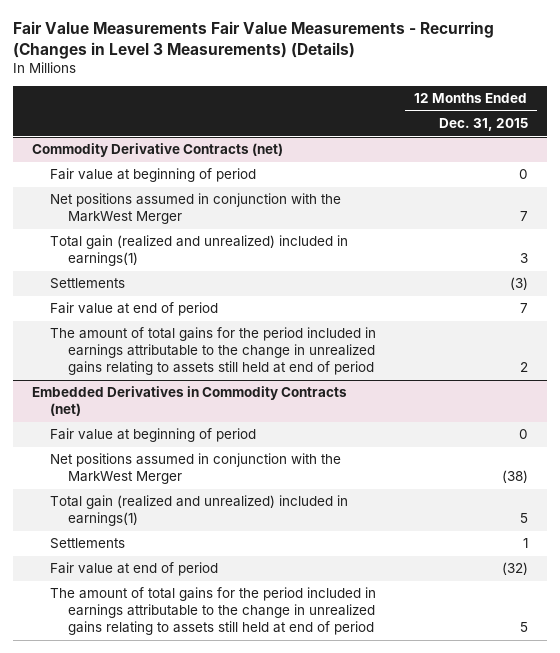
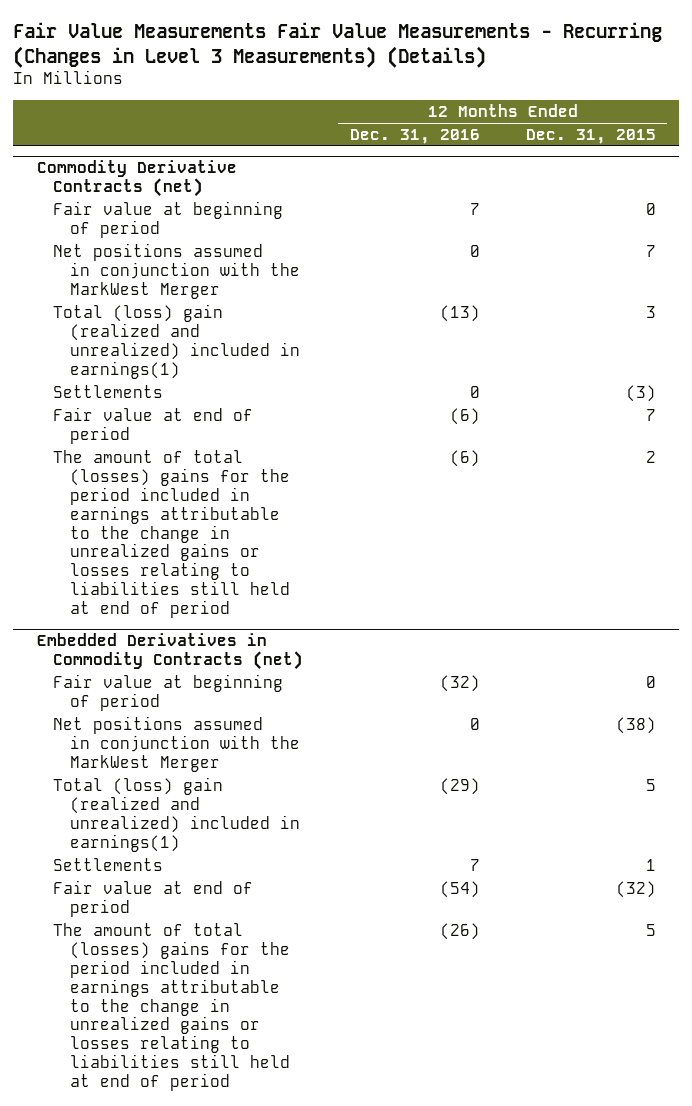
none -> [349,128,480,144] Dec. 31, 2016
[49,235,348,267] Total gain (realized and unrealized) included in earnings(1) -> [53,303,300,379] Total (loss) gain (realized and unrealized) included in earnings(1)
[49,327,376,376] The amount of total gains for the period included in earnings attributable to the change in unrealized gains relating to assets still held at end of period -> [53,449,290,619] The amount of total (losses) gains for the period included in earnings attributable to the change in unrealized gains or losses relating to liabilities still held at end of period
[49,495,348,527] Total gain (realized and unrealized) included in earnings(1) -> [53,776,300,852] Total (loss) gain (realized and unrealized) included in earnings(1)
[49,587,376,636] The amount of total gains for the period included in earnings attributable to the change in unrealized gains relating to assets still held at end of period -> [53,922,290,1092] The amount of total (losses) gains for the period included in earnings attributable to the change in unrealized gains or losses relating to liabilities still held at end of period

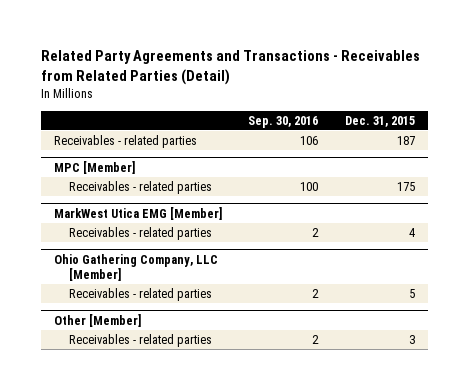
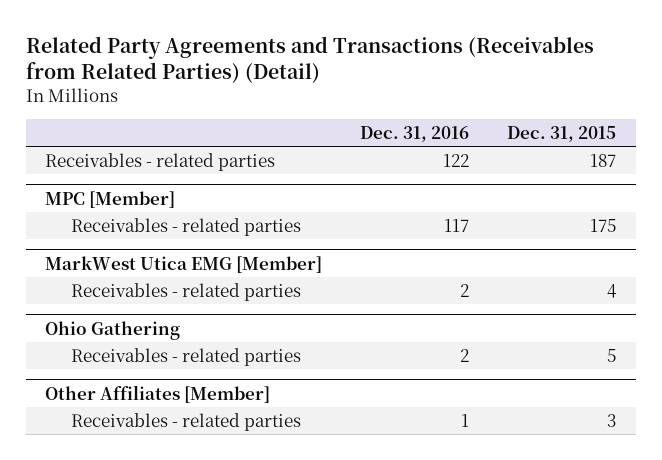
[41,49,421,85] Related Party Agreements and Transactions - Receivables from Related Parties (Detail) -> [26,35,595,83] Related Party Agreements and Transactions (Receivables from Related Parties) (Detail)
[248,115,319,128] Sep. 30, 2016 -> none
none -> [360,125,470,142] Dec. 31, 2016
[54,253,219,282] Ohio Gathering Company, LLC [Member] -> [45,320,181,340] Ohio Gathering
[54,313,142,327] Other [Member] -> [45,384,271,403] Other Affiliates [Member]

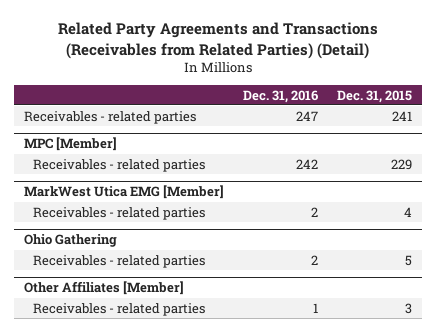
[443,153,470,167] 122 -> [296,110,319,121] 247
[590,153,617,167] 187 -> [392,110,413,121] 241
[444,218,470,232] 117 -> [296,158,319,169] 242
[590,218,617,232] 175 -> [391,158,413,170] 229

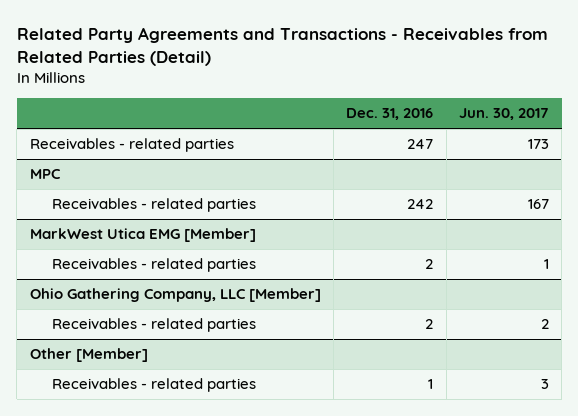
[58,22,379,59] Related Party Agreements and Transactions (Receivables from Related Parties) (Detail) -> [16,26,548,66] Related Party Agreements and Transactions - Receivables from Related Parties (Detail)
[337,89,413,103] Dec. 31, 2015 -> none
none -> [458,108,549,121] Jun. 30, 2017
[23,137,117,152] MPC [Member] -> [29,169,60,180] MPC
[23,234,117,248] Ohio Gathering -> [29,288,321,303] Ohio Gathering Company, LLC [Member]
[23,281,184,296] Other Affiliates [Member] -> [29,348,148,363] Other [Member]

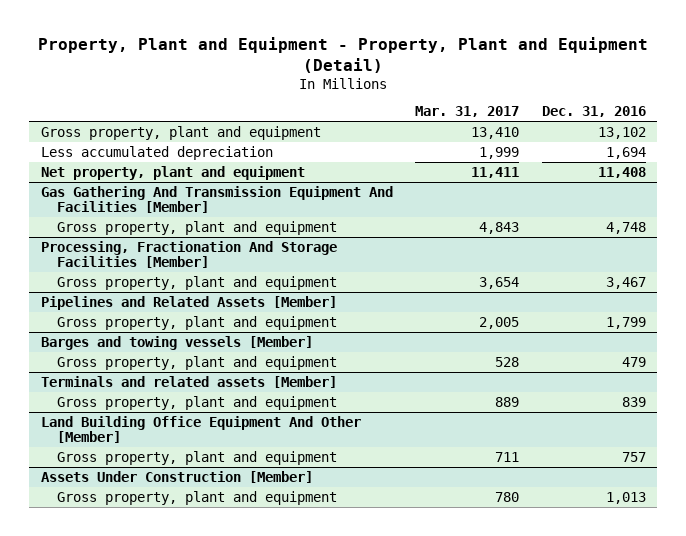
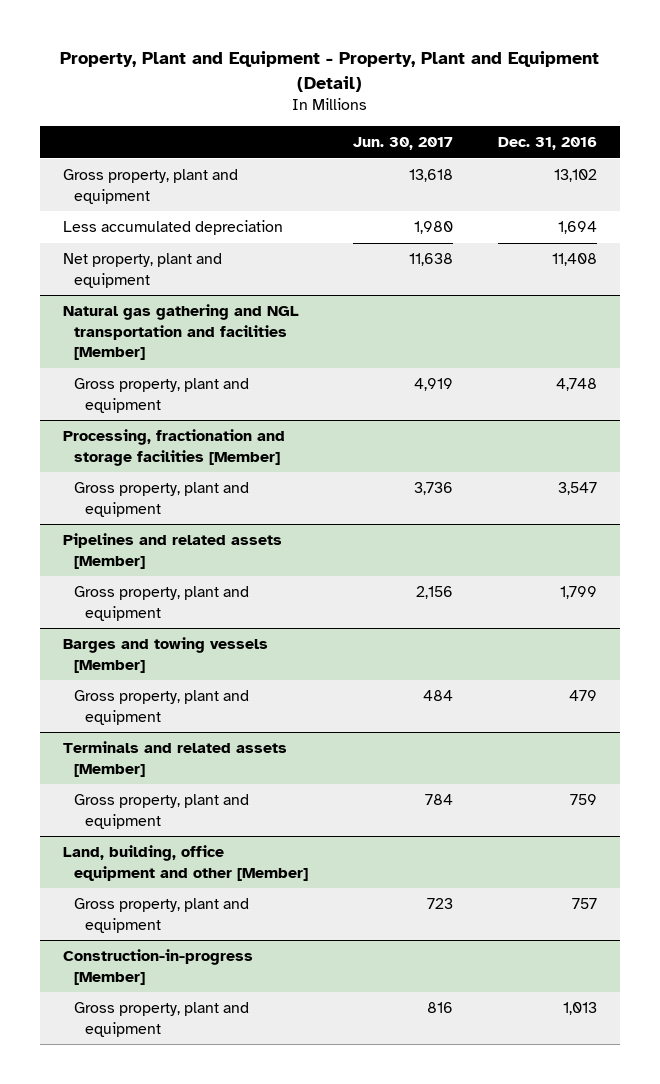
[415,106,520,118] Mar. 31, 2017 -> none
none -> [353,137,454,151] Jun. 30, 2017
[40,185,393,214] Gas Gathering And Transmission Equipment And Facilities [Member] -> [62,304,299,361] Natural gas gathering and NGL transportation and facilities [Member]
[40,240,337,269] Processing, Fractionation And Storage Facilities [Member] -> [62,429,285,466] Processing, fractionation and storage facilities [Member]
[605,276,646,289] 3,467 -> [558,482,598,496] 3,547
[40,295,337,310] Pipelines and Related Assets [Member] -> [62,533,282,569] Pipelines and related assets [Member]
[621,396,646,407] 839 -> [570,794,598,806] 759
[40,415,361,444] Land Building Office Equipment And Other [Member] -> [62,845,308,881] Land, building, office equipment and other [Member]
[40,470,313,483] Assets Under Construction [Member] -> [62,949,253,985] Construction-in-progress [Member]

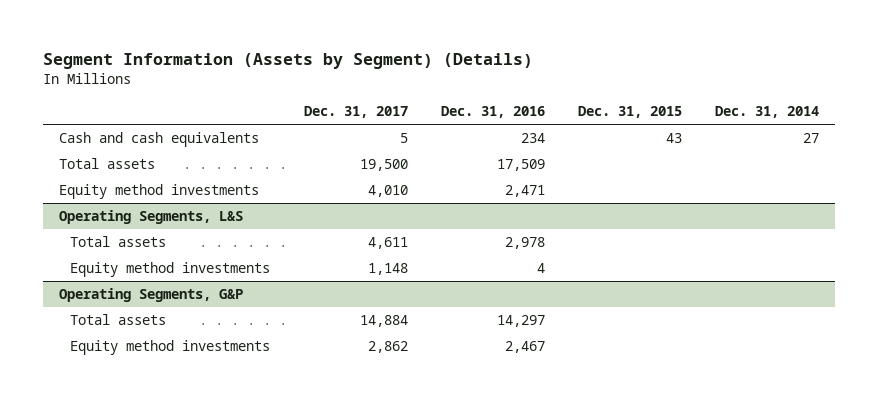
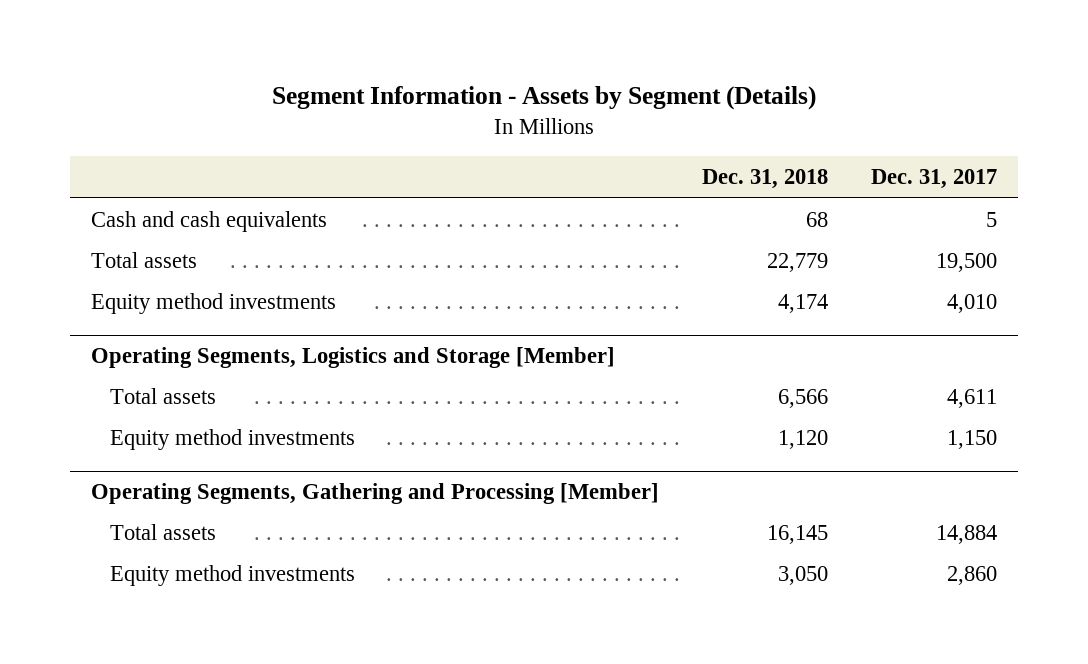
[42,52,533,69] Segment Information (Assets by Segment) (Details) -> [271,86,816,111] Segment Information - Assets by Segment (Details)
[440,106,545,119] Dec. 31, 2016 -> none
[577,106,682,119] Dec. 31, 2015 -> none
[714,106,819,119] Dec. 31, 2014 -> none
none -> [701,169,828,190] Dec. 31, 2018
[59,210,244,225] Operating Segments, L&S -> none
none -> [90,346,615,368] Operating Segments, Logistics and Storage [Member]
[59,288,244,303] Operating Segments, G&P -> none
[367,263,408,276] 1,148 -> [946,429,997,449] 1,150
none -> [90,482,659,504] Operating Segments, Gathering and Processing [Member]
[367,341,408,354] 2,862 -> [946,565,997,585] 2,860

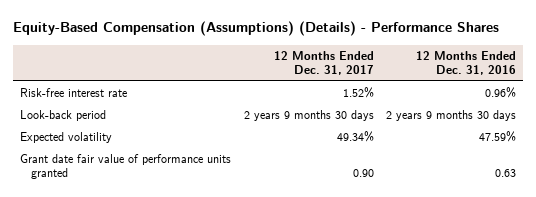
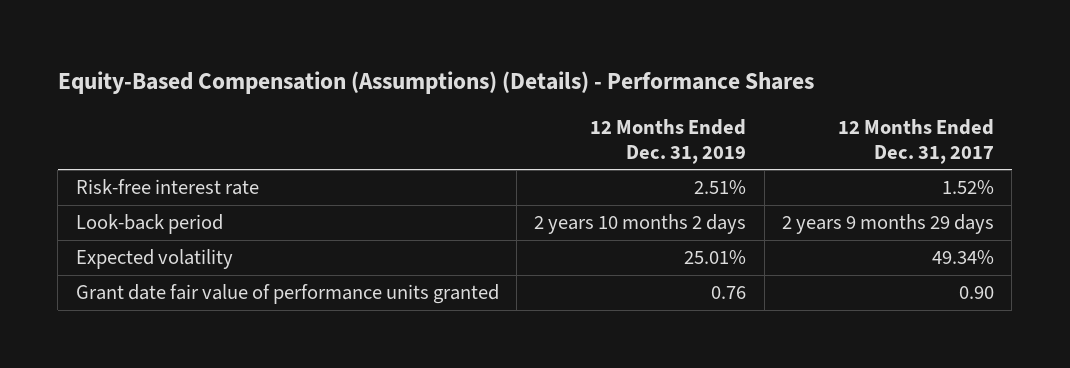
[416,50,517,75] 12 Months Ended Dec. 31, 2016 -> none
none -> [590,118,747,164] 12 Months Ended Dec. 31, 2019
[243,110,374,122] 2 years 9 months 30 days -> [782,214,995,235] 2 years 9 months 29 days

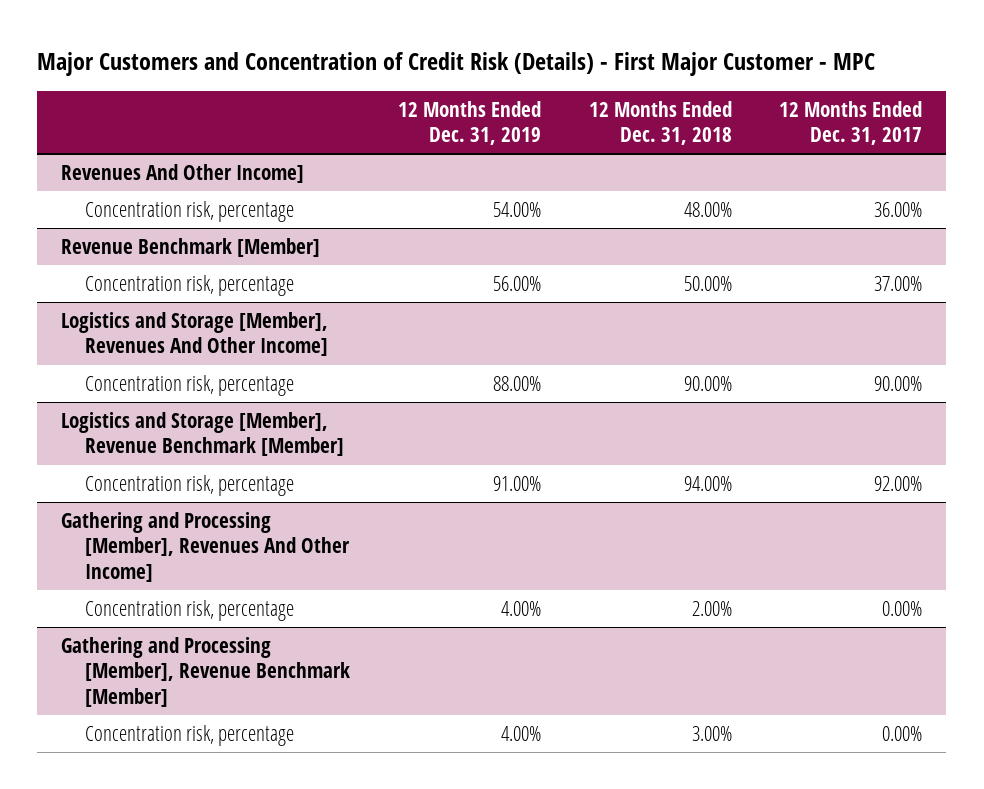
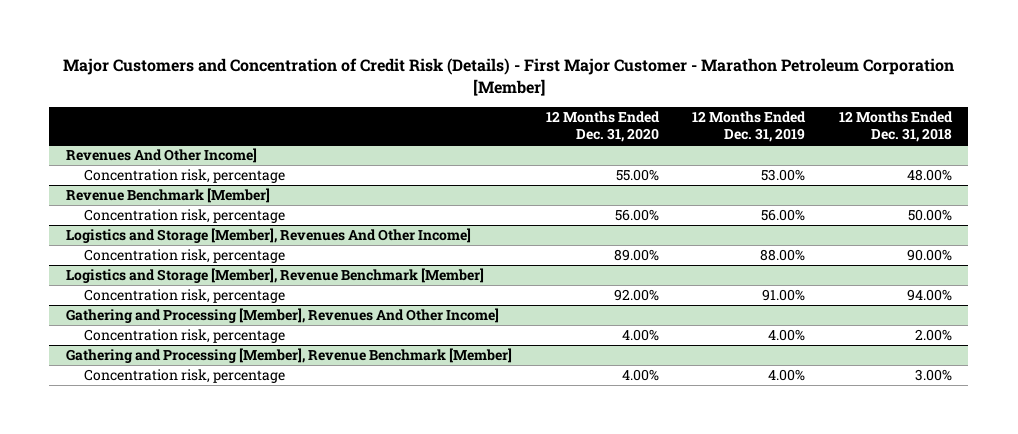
[37,51,876,76] Major Customers and Concentration of Credit Risk (Details) - First Major Customer - MPC -> [62,58,954,97] Major Customers and Concentration of Credit Risk (Details) - First Major Customer - Marathon Petroleum Corporation [Member]
[779,100,923,146] 12 Months Ended Dec. 31, 2017 -> none
none -> [545,111,660,143] 12 Months Ended Dec. 31, 2020
[492,202,541,218] 54.00% -> [761,169,806,182] 53.00%

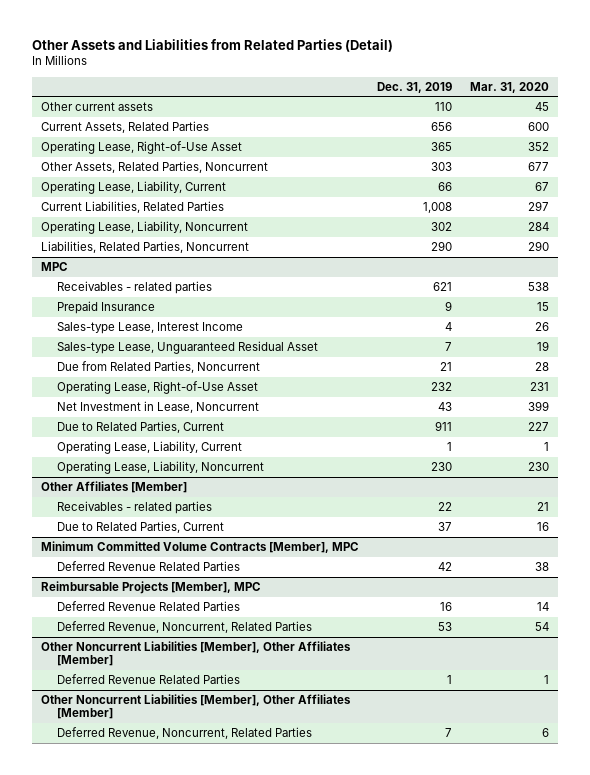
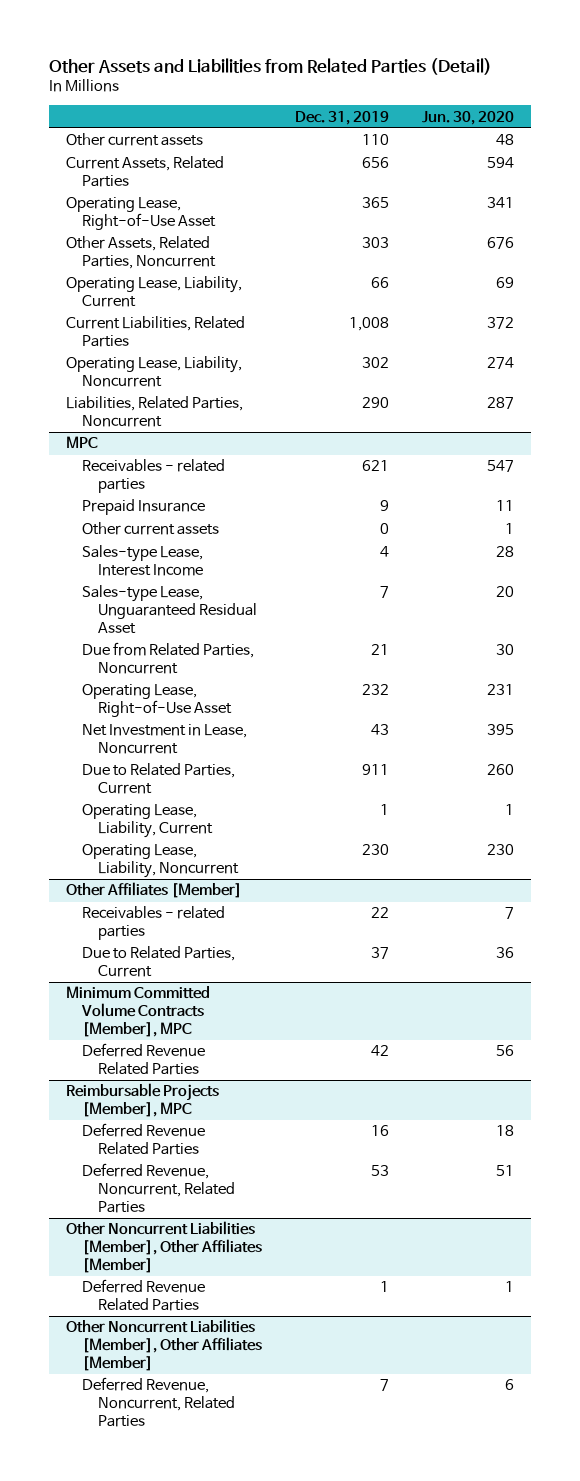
[469,81,549,93] Mar. 31, 2020 -> none
none -> [422,110,515,125] Jun. 30, 2020
none -> [81,522,219,536] Other current assets

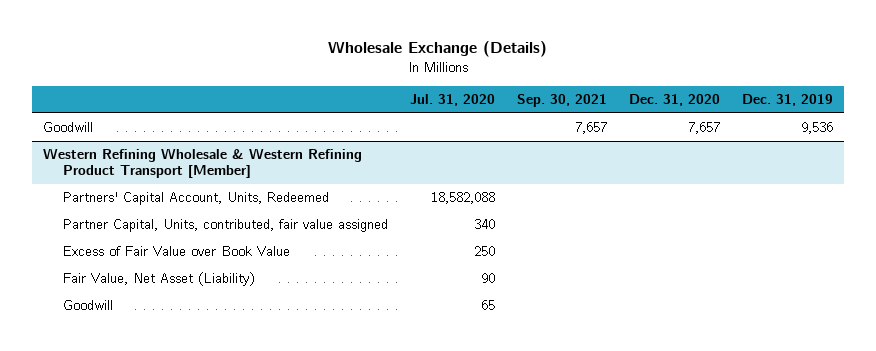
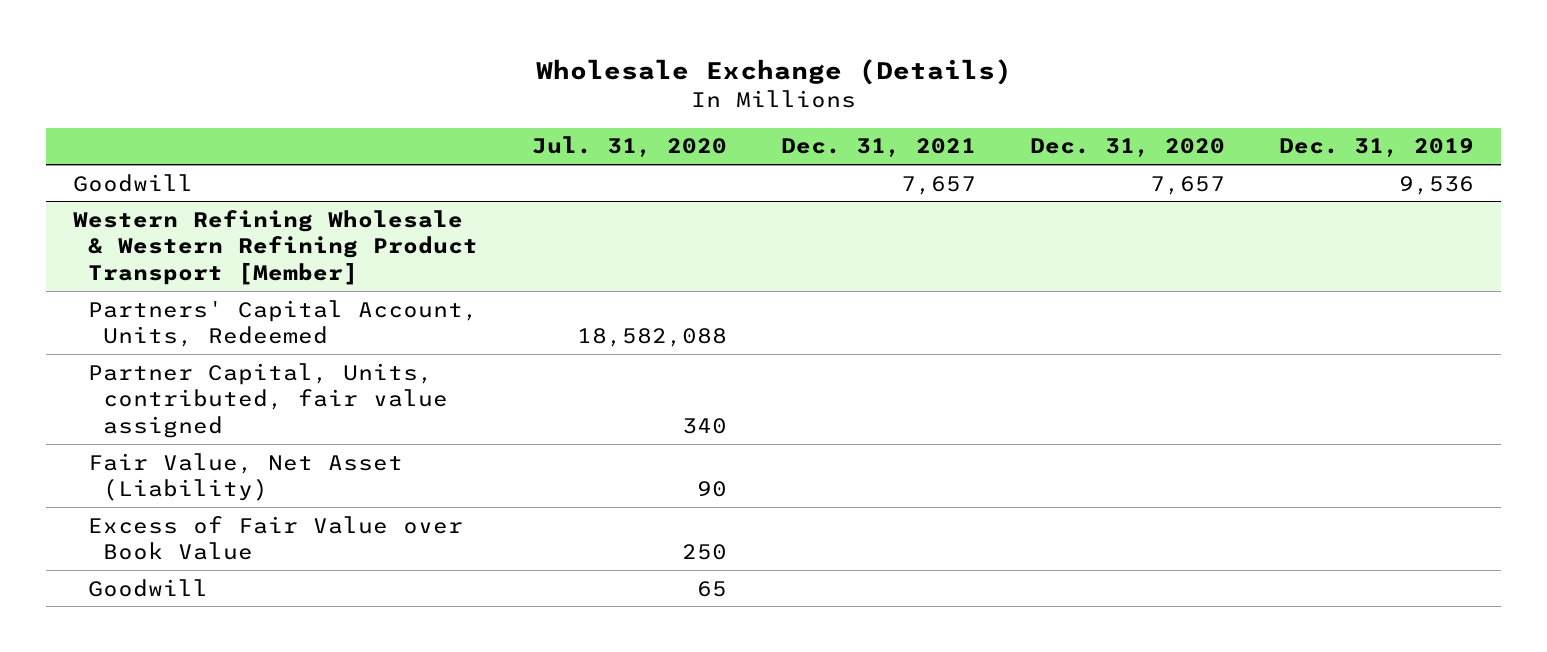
[517,94,608,108] Sep. 30, 2021 -> none
none -> [781,138,977,158] Dec. 31, 2021
[63,246,291,257] Excess of Fair Value over Book Value -> [88,515,464,561] Excess of Fair Value over Book Value

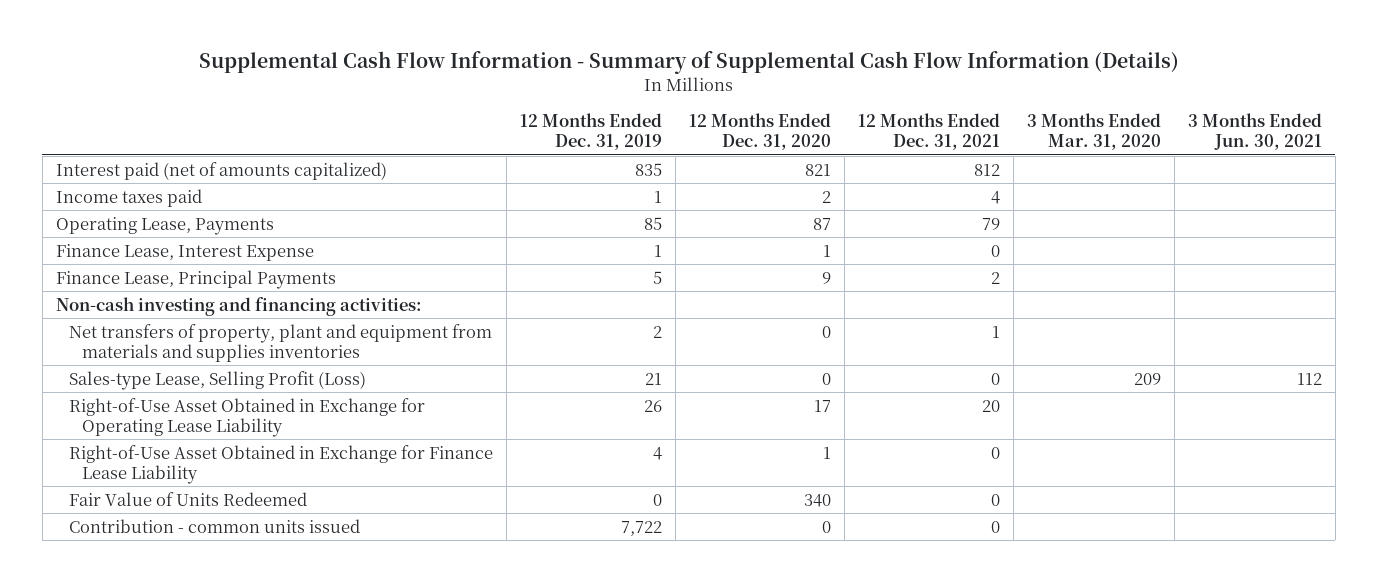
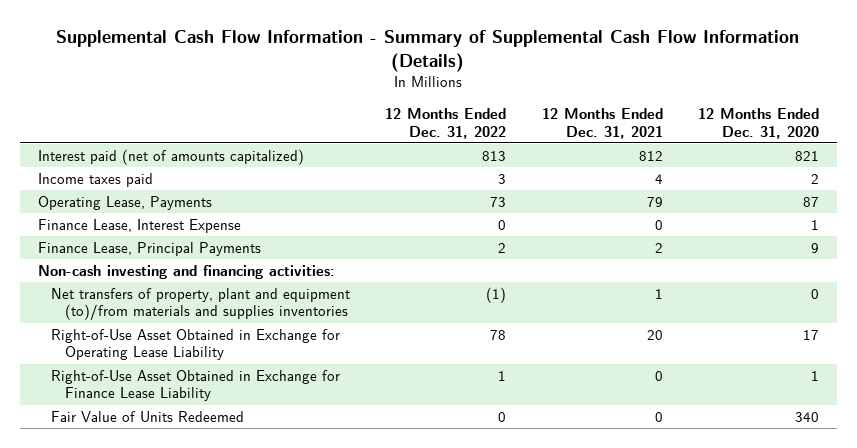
[520,113,663,151] 12 Months Ended Dec. 31, 2019 -> none
[1026,113,1161,151] 3 Months Ended Mar. 31, 2020 -> none
[1187,113,1322,151] 3 Months Ended Jun. 30, 2021 -> none
none -> [385,107,507,139] 12 Months Ended Dec. 31, 2022
[69,370,367,390] Sales-type Lease, Selling Profit (Loss) -> none
[69,323,493,362] Net transfers of property, plant and equipment from materials and supplies inventories -> [51,287,351,321] Net transfers of property, plant and equipment (to)/from materials and supplies inventories
[69,518,361,533] Contribution - common units issued -> none

